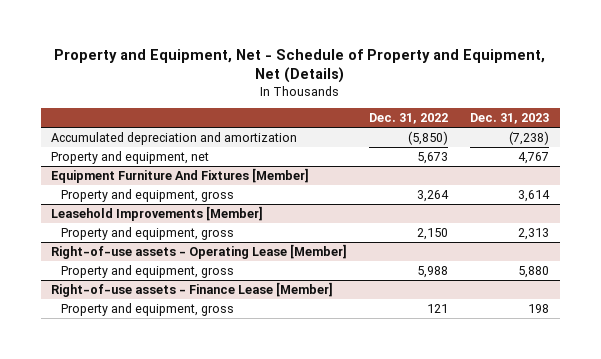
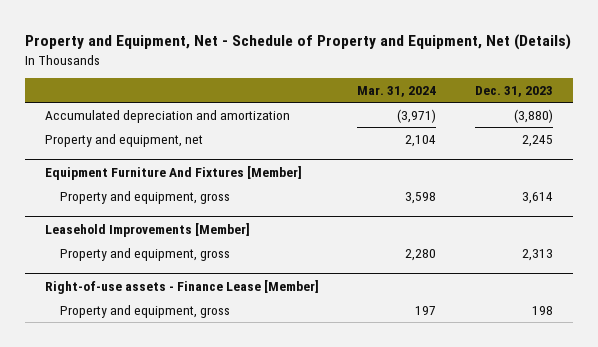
[369,113,449,125] Dec. 31, 2022 -> none
none -> [357,86,437,98] Mar. 31, 2024
[509,130,550,145] (7,238) -> [514,108,554,123] (3,880)
[518,151,550,164] 4,767 -> [522,134,554,147] 2,245
[51,243,348,259] Right-of-use assets - Operating Lease [Member] -> none
[60,264,234,278] Property and equipment, gross -> none

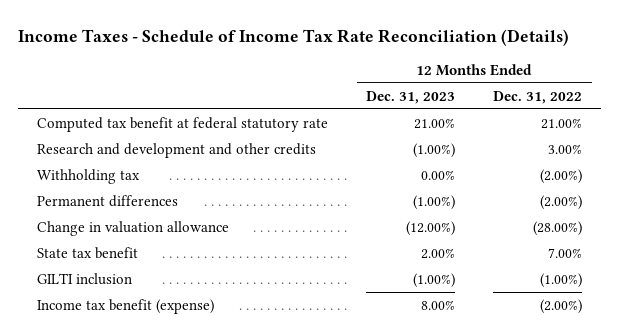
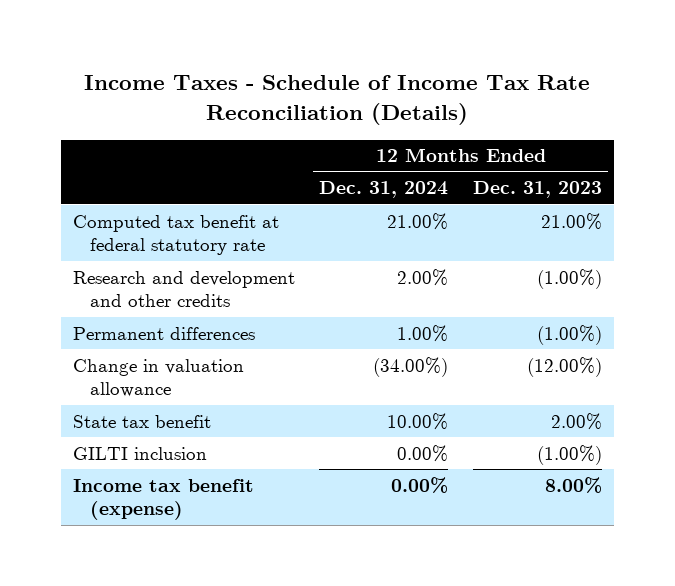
[493,90,583,104] Dec. 31, 2022 -> none
none -> [319,181,449,199] Dec. 31, 2024
[37,168,141,184] Withholding tax -> none

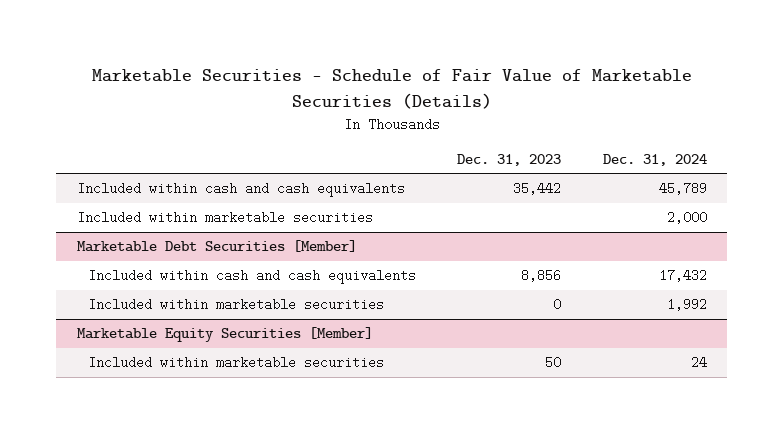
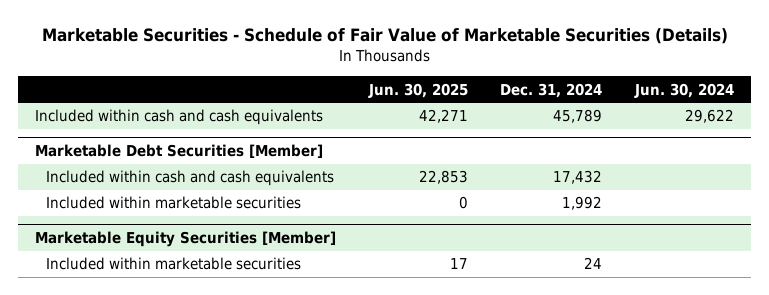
[457,154,562,167] Dec. 31, 2023 -> none
none -> [367,82,468,98] Jun. 30, 2025
none -> [634,82,735,98] Jun. 30, 2024
[76,211,373,225] Included within marketable securities -> none

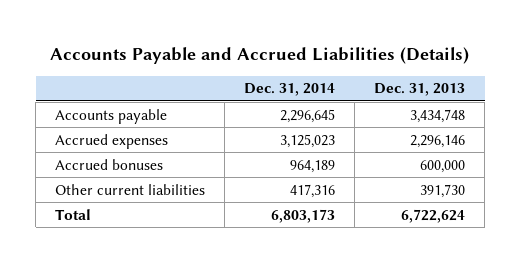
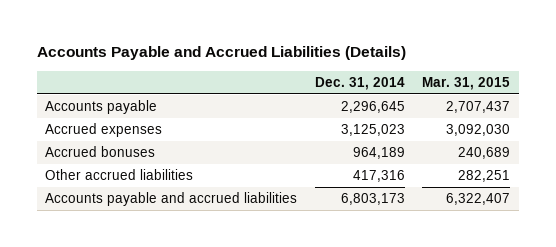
[374,83,466,97] Dec. 31, 2013 -> none
none -> [422,77,511,91] Mar. 31, 2015
[55,183,206,195] Other current liabilities -> [45,169,194,181] Other accrued liabilities
[55,208,92,220] Total -> [45,192,298,207] Accounts payable and accrued liabilities

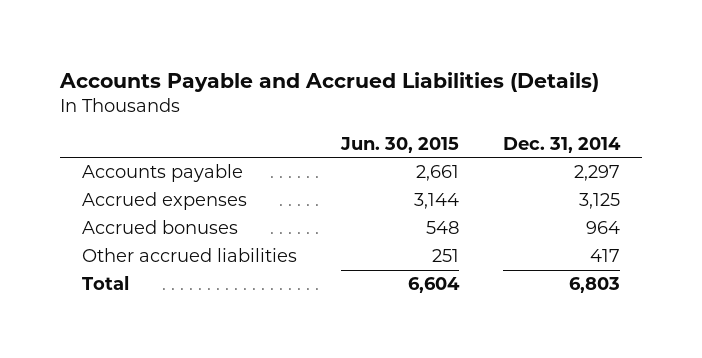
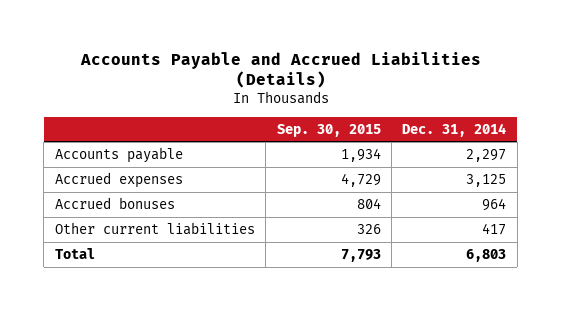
[340,136,460,153] Jun. 30, 2015 -> none
none -> [276,123,381,137] Sep. 30, 2015
[82,248,298,263] Other accrued liabilities -> [54,221,255,235] Other current liabilities

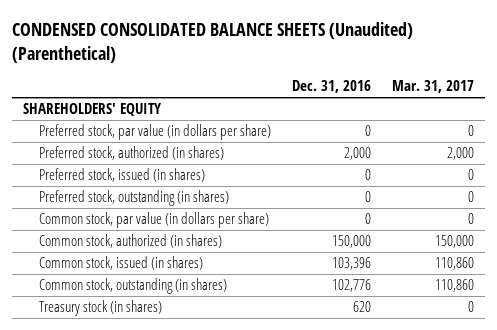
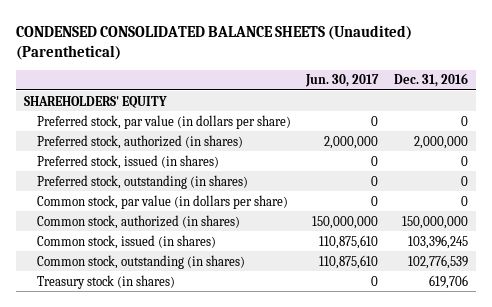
[392,80,475,94] Mar. 31, 2017 -> none
none -> [305,74,380,88] Jun. 30, 2017
[344,147,372,161] 2,000 -> [413,135,468,149] 2,000,000
[332,235,372,249] 150,000 -> [401,215,468,229] 150,000,000
[332,257,372,271] 103,396 -> [407,234,468,249] 103,396,245
[332,279,372,293] 102,776 -> [407,254,468,269] 102,776,539
[353,301,372,313] 620 -> [428,274,468,289] 619,706

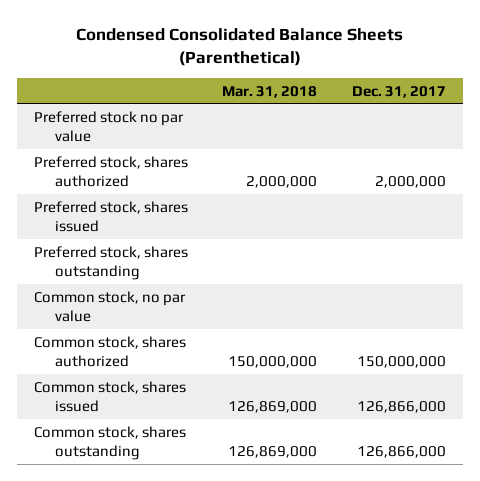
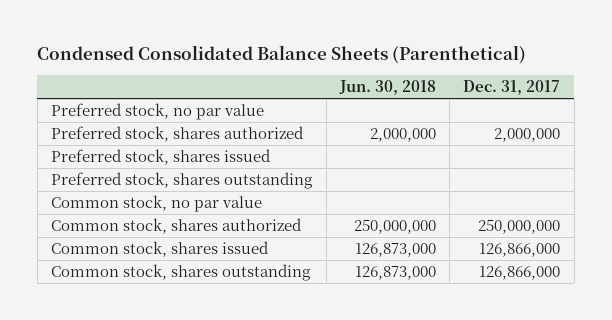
[222,85,318,98] Mar. 31, 2018 -> none
none -> [338,79,436,95] Jun. 30, 2018
[33,110,184,143] Preferred stock no par value -> [51,102,265,120] Preferred stock, no par value
[356,356,446,369] 150,000,000 -> [478,218,561,234] 250,000,000

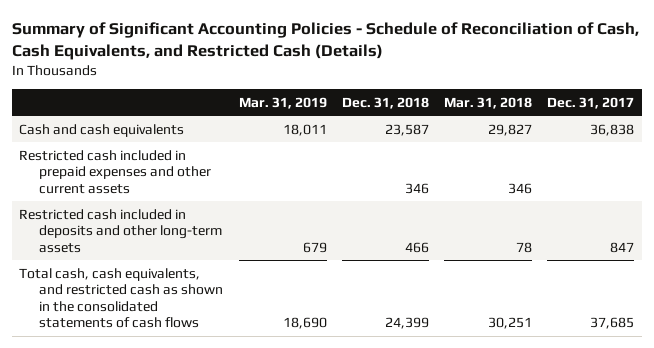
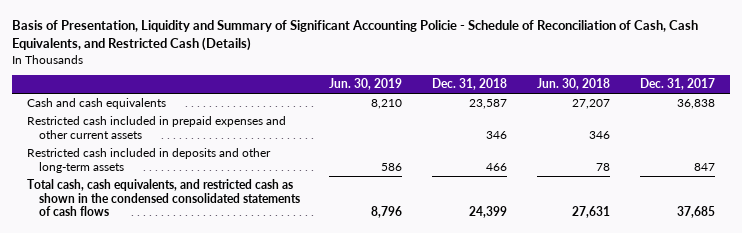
[11,21,639,60] Summary of Significant Accounting Policies - Schedule of Reconciliation of Cash, Cash Equivalents, and Restricted Cash (Details) -> [12,20,699,52] Basis of Presentation, Liquidity and Summary of Significant Accounting Policie - Schedule of Reconciliation of Cash, Cash Equivalents, and Restricted Cash (Details)
[238,96,327,109] Mar. 31, 2019 -> none
[444,96,533,109] Mar. 31, 2018 -> none
none -> [329,78,403,91] Jun. 30, 2019
none -> [537,78,611,91] Jun. 30, 2018
[19,267,224,329] Total cash, cash equivalents, and restricted cash as shown in the consolidated statements of cash flows -> [27,179,300,217] Total cash, cash equivalents, and restricted cash as shown in the condensed consolidated statements of cash flows

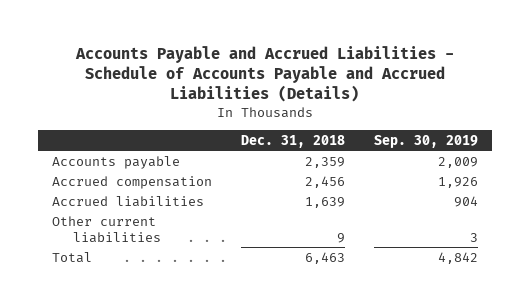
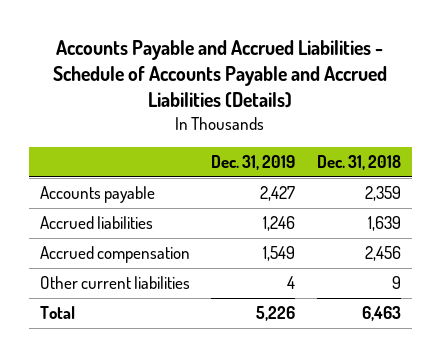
[373,134,478,148] Sep. 30, 2019 -> none
none -> [211,154,296,170] Dec. 31, 2019
[52,175,213,189] Accrued compensation -> [39,246,190,264] Accrued compensation

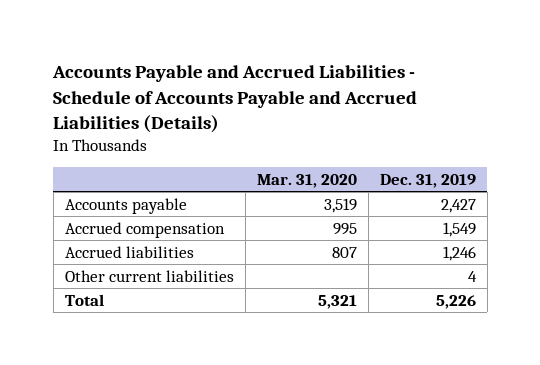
[317,154,402,170] Dec. 31, 2018 -> none
none -> [256,173,357,188] Mar. 31, 2020
[39,216,153,230] Accrued liabilities -> [64,245,194,258] Accrued liabilities

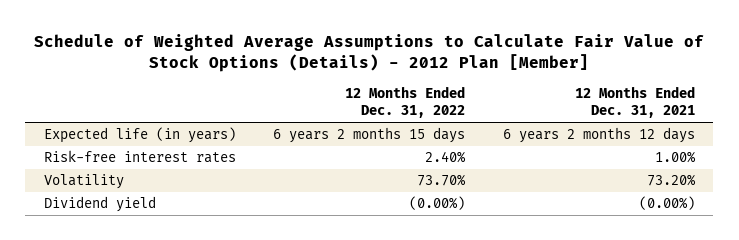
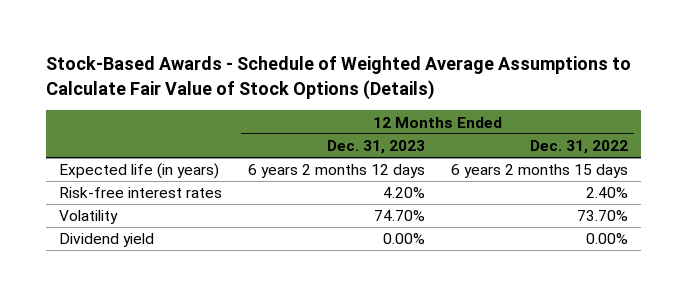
[34,33,705,72] Schedule of Weighted Average Assumptions to Calculate Fair Value of Stock Options (Details) - 2012 Plan [Member] -> [46,56,632,100] Stock-Based Awards - Schedule of Weighted Average Assumptions to Calculate Fair Value of Stock Options (Details)
[574,86,695,119] 12 Months Ended Dec. 31, 2021 -> none
none -> [326,140,425,155] Dec. 31, 2023
[409,196,466,211] (0.00%) -> [585,233,628,245] 0.00%

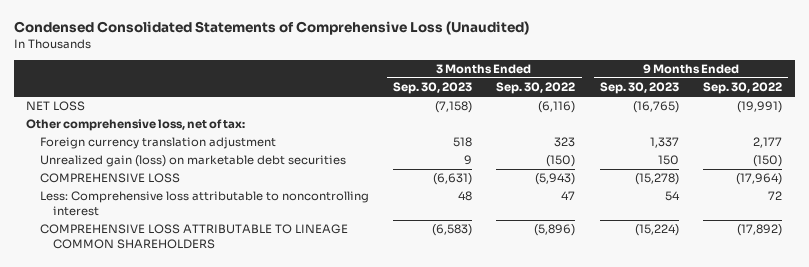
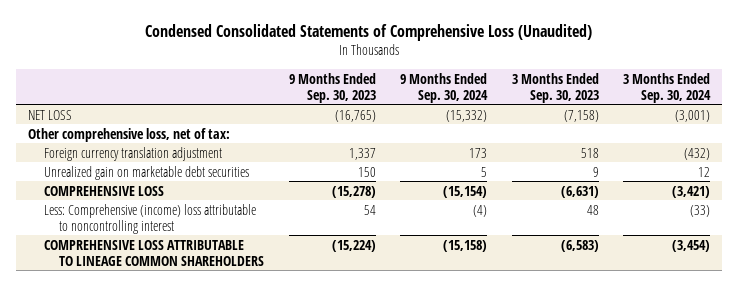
[496,82,576,95] Sep. 30, 2022 -> none
[703,82,783,95] Sep. 30, 2022 -> none
none -> [400,72,489,103] 9 Months Ended Sep. 30, 2024
none -> [623,72,712,103] 3 Months Ended Sep. 30, 2024
[39,155,346,168] Unrealized gain (loss) on marketable debt securities -> [43,165,249,180] Unrealized gain on marketable debt securities
[39,191,369,217] Less: Comprehensive loss attributable to noncontrolling interest -> [43,203,256,234] Less: Comprehensive (income) loss attributable to noncontrolling interest

